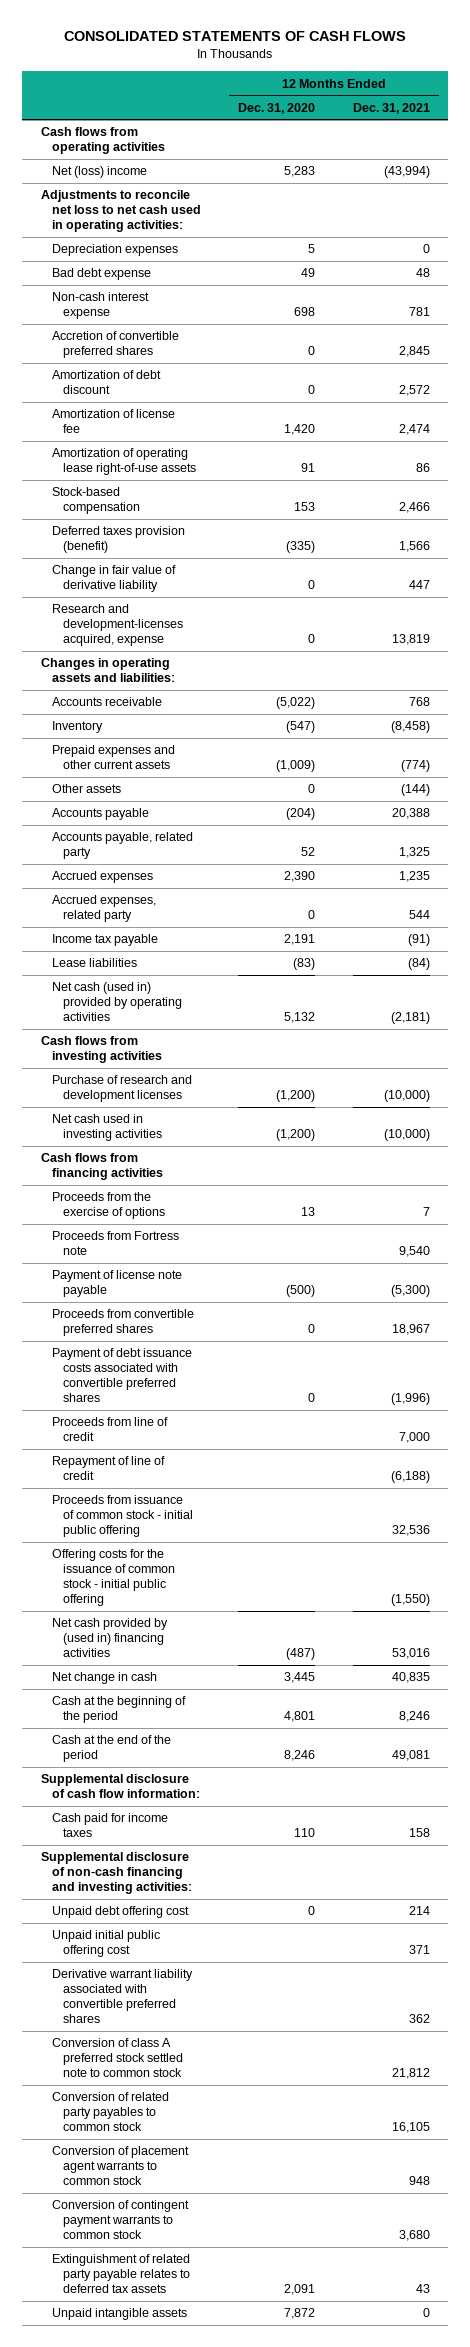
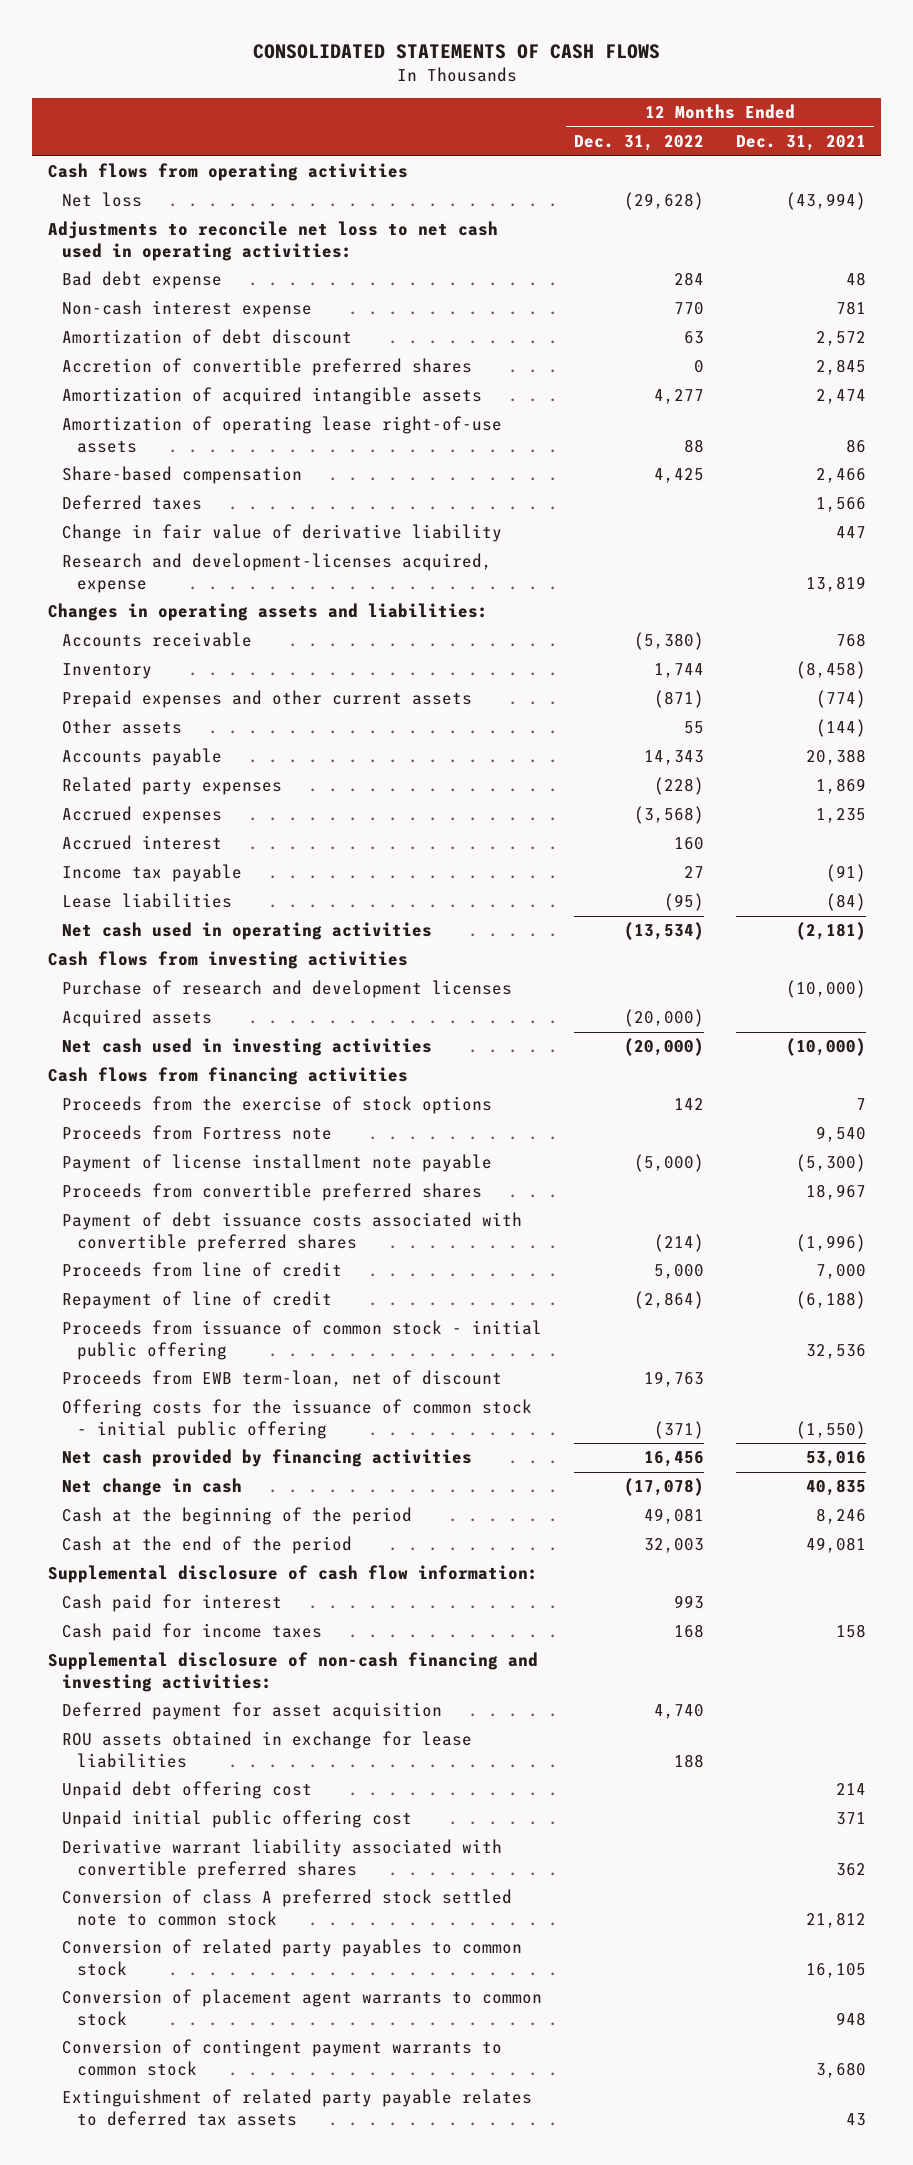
[238,102,316,114] Dec. 31, 2020 -> none
none -> [574,134,705,151] Dec. 31, 2022
[51,166,147,179] Net (loss) income -> [62,192,143,208] Net loss
[51,244,178,257] Depreciation expenses -> none
[51,331,179,359] Accretion of convertible preferred shares -> [62,358,473,377] Accretion of convertible preferred shares
[51,409,175,434] Amortization of license fee -> [62,387,483,406] Amortization of acquired intangible assets
[51,487,141,515] Stock-based compensation -> [62,466,303,485] Share-based compensation
[51,526,185,554] Deferred taxes provision (benefit) -> [62,495,203,511] Deferred taxes
[51,832,193,860] Accounts payable, related party -> [62,777,283,796] Related party expenses
[398,847,430,859] 1,325 -> [815,778,866,795] 1,869
[51,895,156,923] Accrued expenses, related party -> none
none -> [62,835,223,851] Accrued interest
[51,982,183,1022] Net cash (used in) provided by operating activities -> [62,922,433,941] Net cash used in operating activities
none -> [62,1009,213,1028] Acquired assets
[51,1192,166,1220] Proceeds from the exercise of options -> [62,1096,493,1115] Proceeds from the exercise of stock options
[51,1270,182,1298] Payment of license note payable -> [62,1154,493,1173] Payment of license installment note payable
none -> [62,1370,503,1388] Proceeds from EWB term-loan, net of discount
[51,1618,168,1658] Net cash provided by (used in) financing activities -> [62,1449,473,1468] Net cash provided by financing activities
none -> [62,1594,283,1613] Cash paid for interest
none -> [62,1702,443,1721] Deferred payment for asset acquisition
none -> [62,1731,473,1768] ROU assets obtained in exchange for lease liabilities
[51,2308,187,2321] Unpaid intangible assets -> none

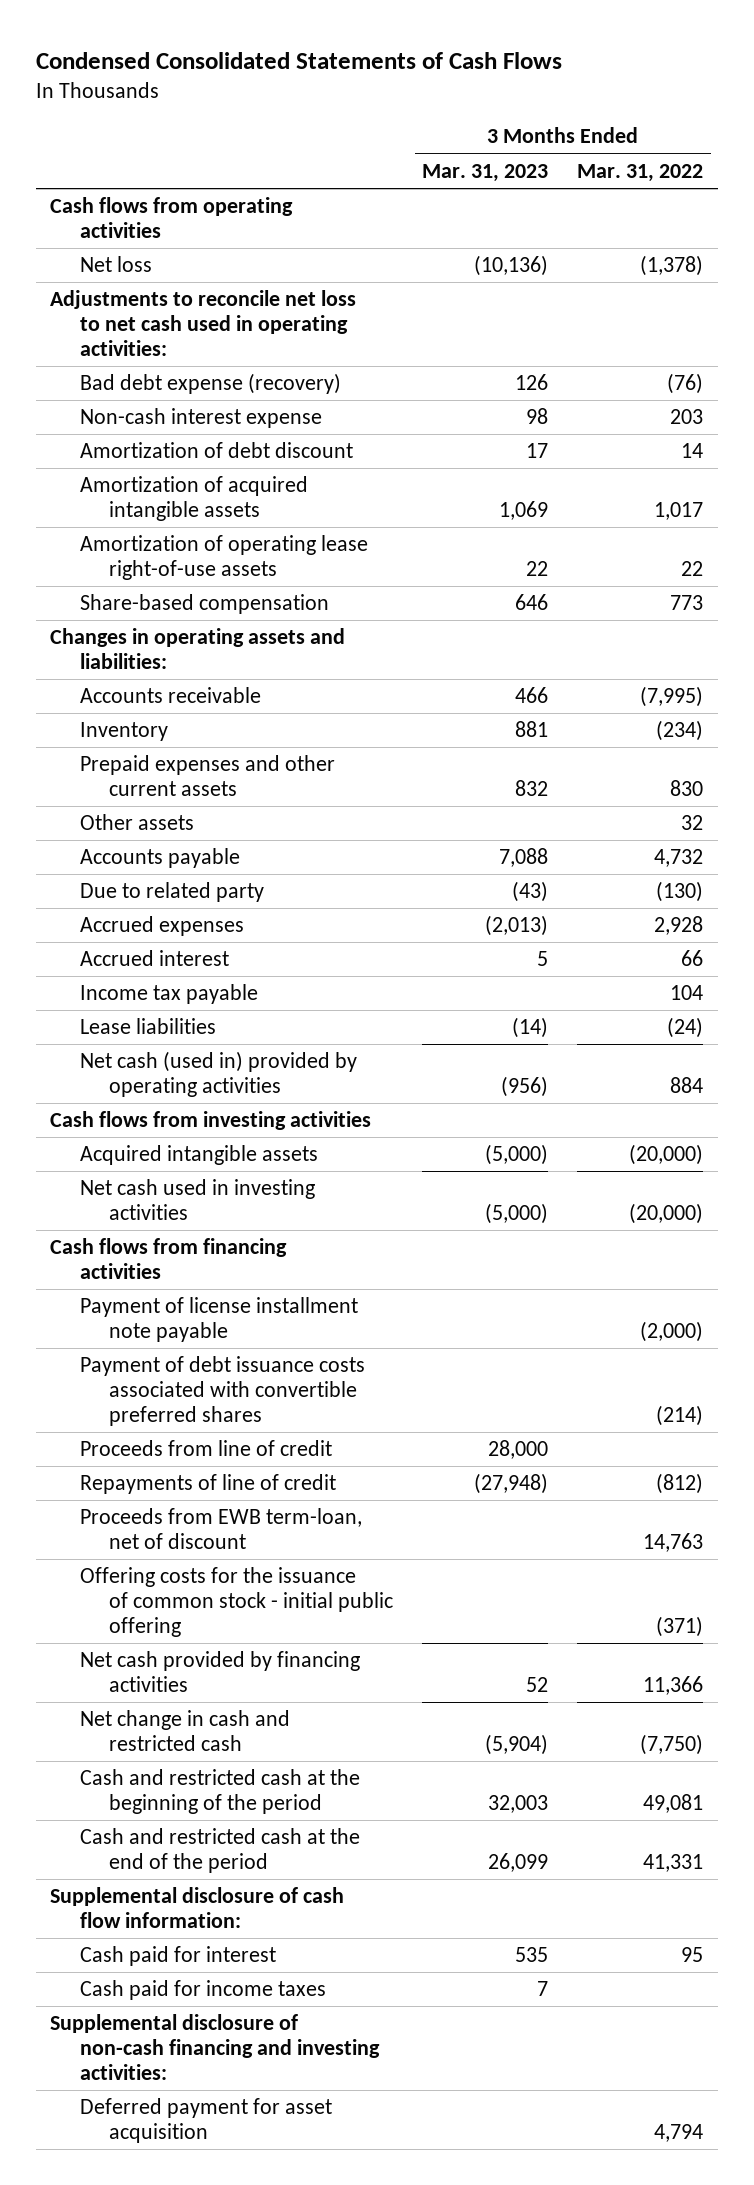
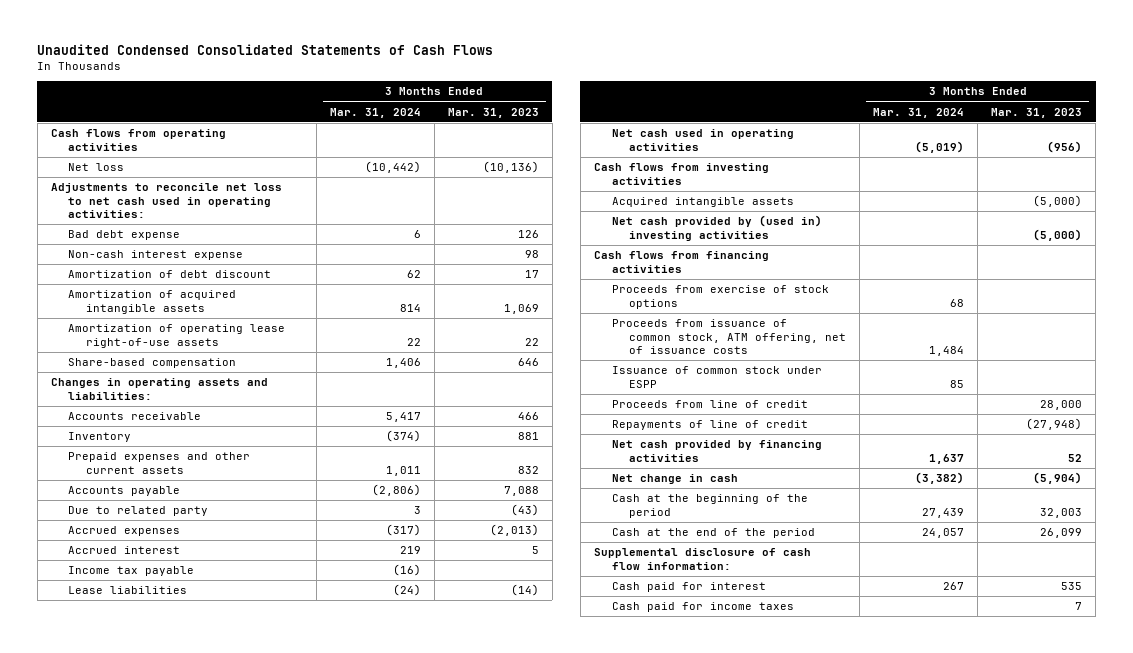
[35,51,562,69] Condensed Consolidated Statements of Cash Flows -> [37,43,494,55] Unaudited Condensed Consolidated Statements of Cash Flows
[577,163,704,182] Mar. 31, 2022 -> none
none -> [329,107,421,118] Mar. 31, 2024
[79,373,341,395] Bad debt expense (recovery) -> [68,230,181,241] Bad debt expense
[79,814,194,831] Other assets -> none
[79,1051,357,1098] Net cash (used in) provided by operating activities -> [611,129,794,151] Net cash used in operating activities
[79,1179,315,1221] Net cash used in investing activities -> [611,215,822,241] Net cash provided by (used in) investing activities
[79,1297,358,1343] Payment of license installment note payable -> none
[79,1356,365,1427] Payment of debt issuance costs associated with convertible preferred shares -> none
none -> [611,285,829,309] Proceeds from exercise of stock options
none -> [611,319,847,355] Proceeds from issuance of common stock, ATM offering, net of issuance costs
none -> [611,366,822,388] Issuance of common stock under ESPP
[79,1508,362,1550] Proceeds from EWB term-loan, net of discount -> none
[79,1567,393,1638] Offering costs for the issuance of common stock - initial public offering -> none
[79,1710,290,1752] Net change in cash and restricted cash -> [611,474,738,485] Net change in cash
[79,1769,360,1815] Cash and restricted cash at the beginning of the period -> [611,494,808,518] Cash at the beginning of the period
[79,1828,360,1874] Cash and restricted cash at the end of the period -> [611,528,815,539] Cash at the end of the period
[50,2014,380,2081] Supplemental disclosure of non-cash financing and investing activities: -> none
[79,2098,332,2144] Deferred payment for asset acquisition -> none

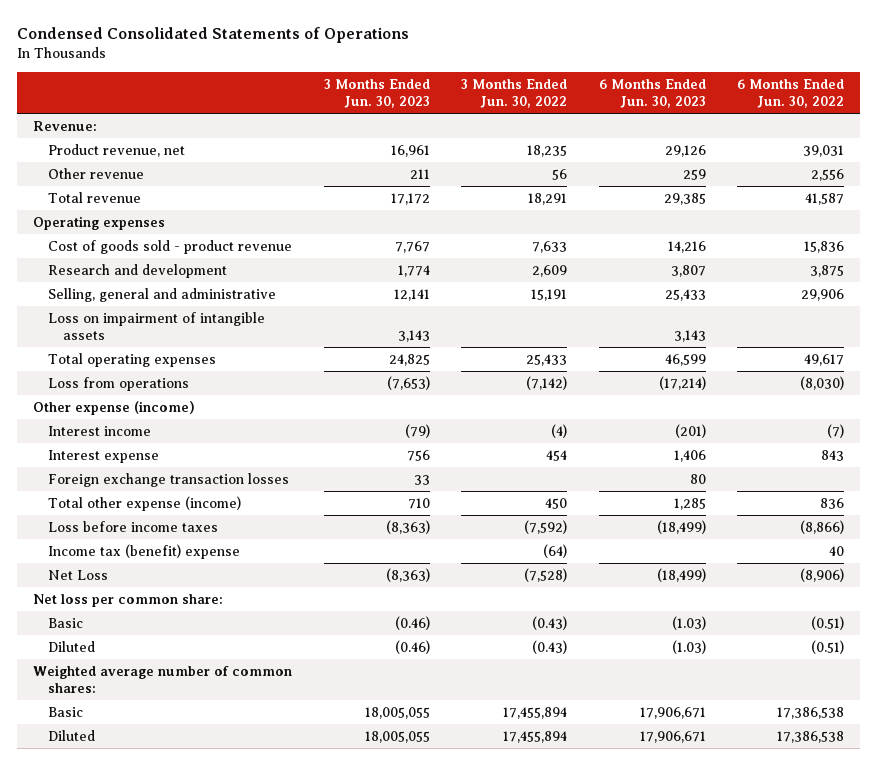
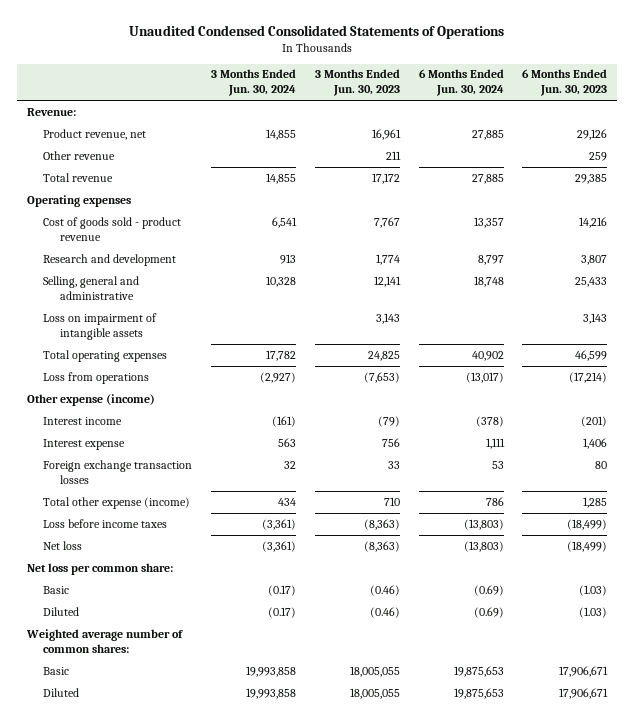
[17,27,410,44] Condensed Consolidated Statements of Operations -> [129,24,505,39] Unaudited Condensed Consolidated Statements of Operations
[461,78,568,108] 3 Months Ended Jun. 30, 2022 -> none
[737,78,845,108] 6 Months Ended Jun. 30, 2022 -> none
none -> [210,69,296,97] 3 Months Ended Jun. 30, 2024
none -> [418,69,504,97] 6 Months Ended Jun. 30, 2024
[47,543,240,559] Income tax (benefit) expense -> none
[47,569,108,580] Net Loss -> [43,540,83,550] Net loss

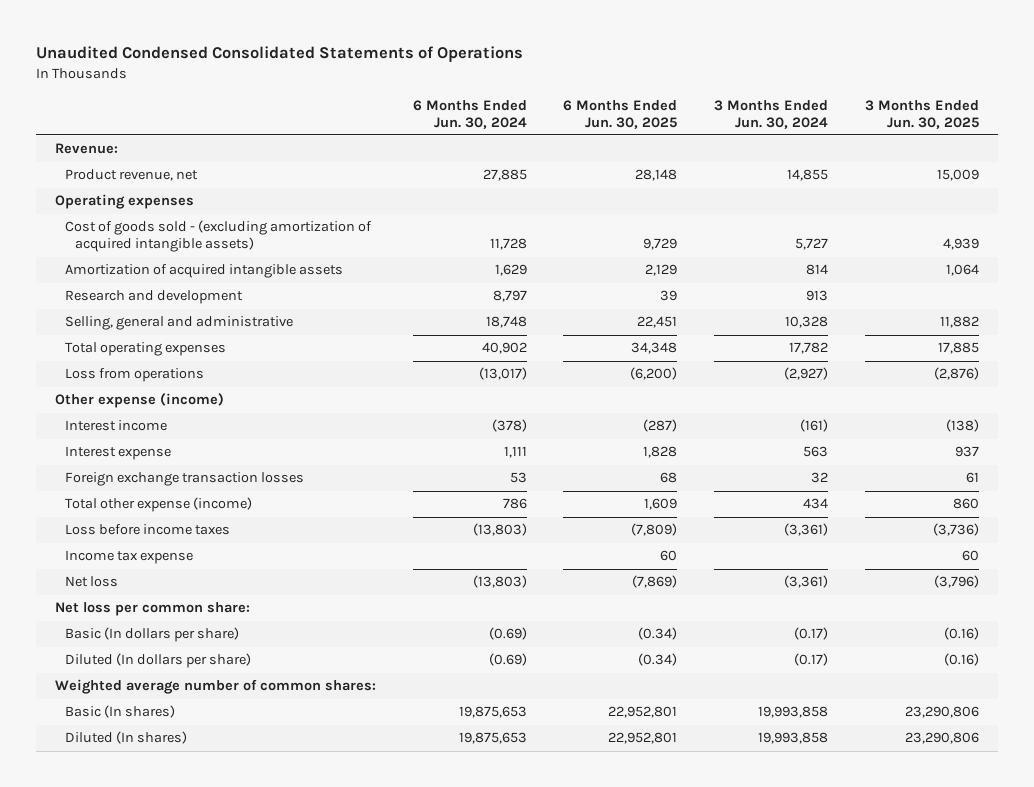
[314,69,400,97] 3 Months Ended Jun. 30, 2023 -> none
[522,69,608,97] 6 Months Ended Jun. 30, 2023 -> none
none -> [563,99,678,129] 6 Months Ended Jun. 30, 2025
none -> [865,99,980,129] 3 Months Ended Jun. 30, 2025
[43,150,116,160] Other revenue -> none
[43,172,114,182] Total revenue -> none
[43,216,182,241] Cost of goods sold - product revenue -> none
none -> [64,220,372,253] Cost of goods sold - (excluding amortization of acquired intangible assets)
none -> [64,264,343,279] Amortization of acquired intangible assets
[43,312,158,340] Loss on impairment of intangible assets -> none
none -> [64,550,193,565] Income tax expense
[43,585,70,594] Basic -> [64,627,239,643] Basic (In dollars per share)
[43,606,80,616] Diluted -> [64,653,251,669] Diluted (In dollars per share)
[43,666,70,675] Basic -> [64,705,175,719] Basic (In shares)
[43,687,80,697] Diluted -> [64,731,187,745] Diluted (In shares)

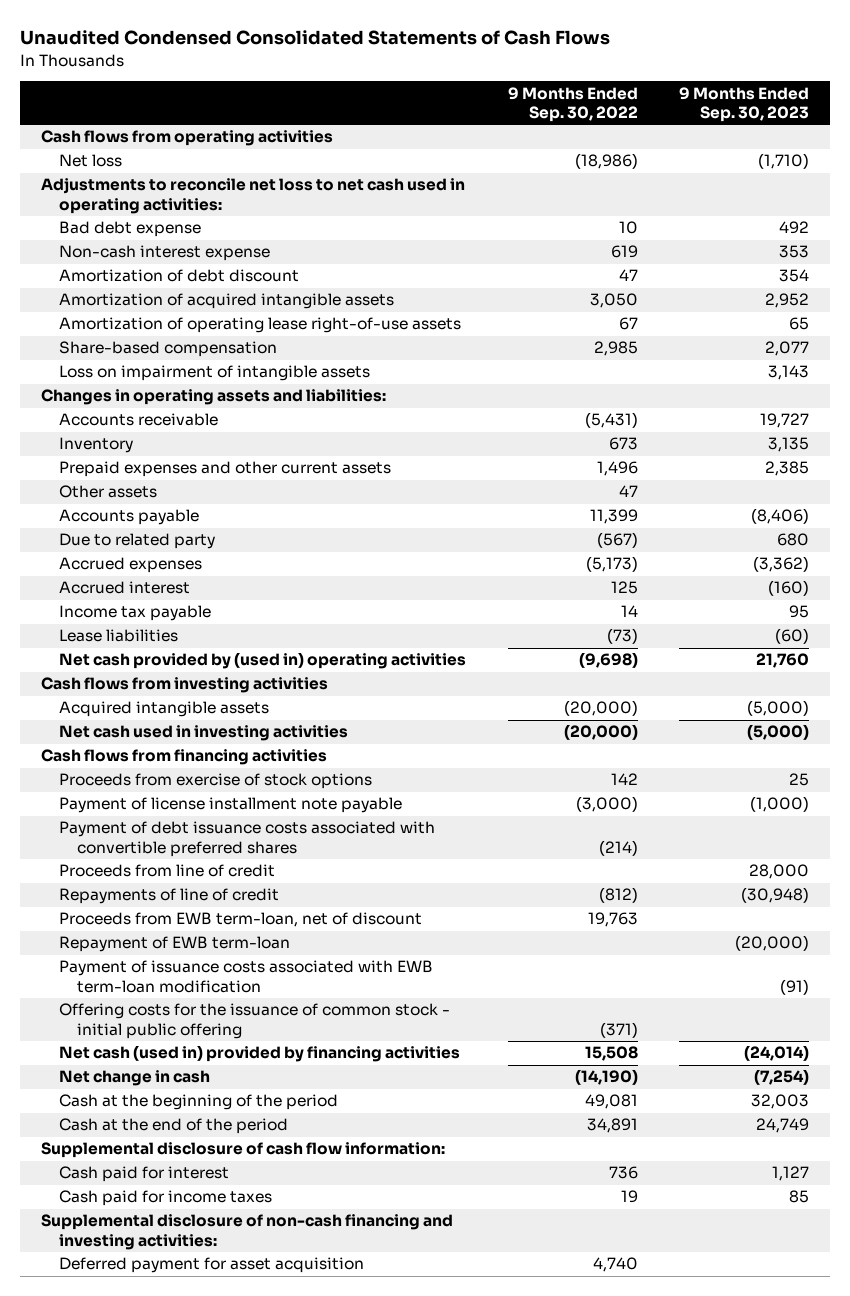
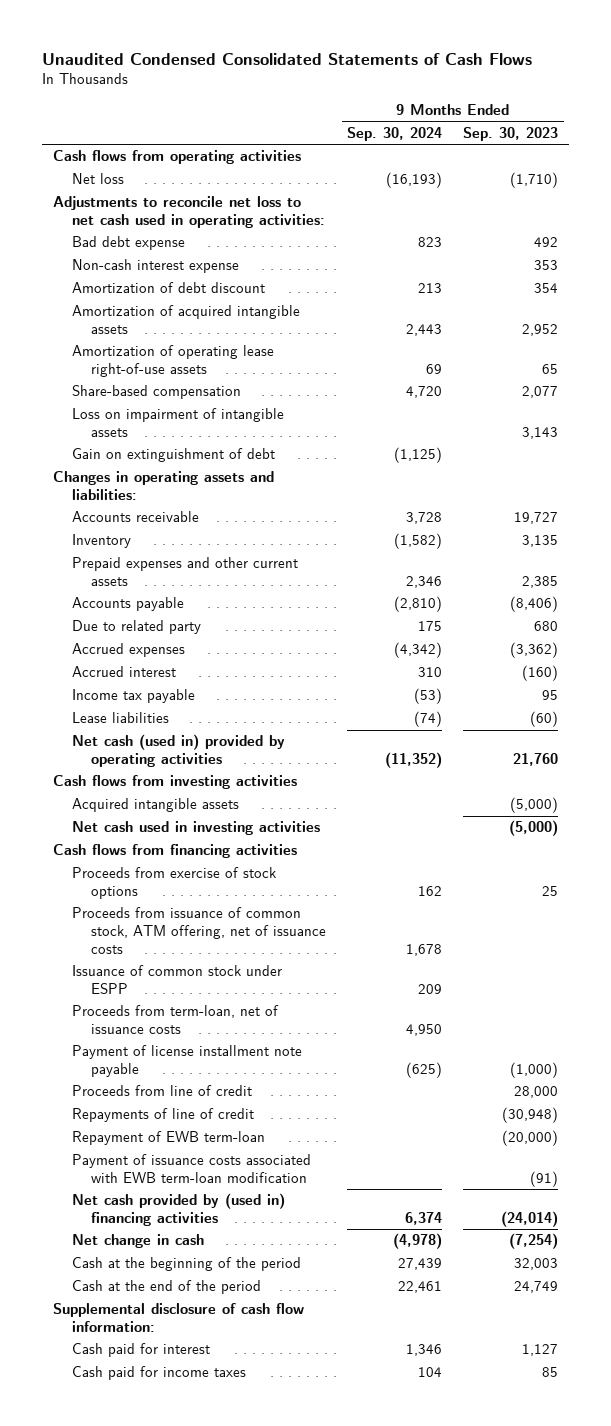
[507,86,638,123] 9 Months Ended Sep. 30, 2022 -> none
none -> [347,126,443,141] Sep. 30, 2024
none -> [72,448,276,463] Gain on extinguishment of debt
[59,485,158,499] Other assets -> none
[59,652,467,670] Net cash provided by (used in) operating activities -> [72,734,286,767] Net cash (used in) provided by operating activities
none -> [72,907,327,954] Proceeds from issuance of common stock, ATM offering, net of issuance costs
none -> [72,965,283,994] Issuance of common stock under ESPP
none -> [72,1005,280,1034] Proceeds from term-loan, net of issuance costs
[59,821,436,858] Payment of debt issuance costs associated with convertible preferred shares -> none
[59,912,423,928] Proceeds from EWB term-loan, net of discount -> none
[59,1003,451,1040] Offering costs for the issuance of common stock - initial public offering -> none
[59,1045,461,1063] Net cash (used in) provided by financing activities -> [72,1193,286,1226] Net cash provided by (used in) financing activities
[40,1214,453,1251] Supplemental disclosure of non-cash financing and investing activities: -> none
[59,1257,365,1274] Deferred payment for asset acquisition -> none

